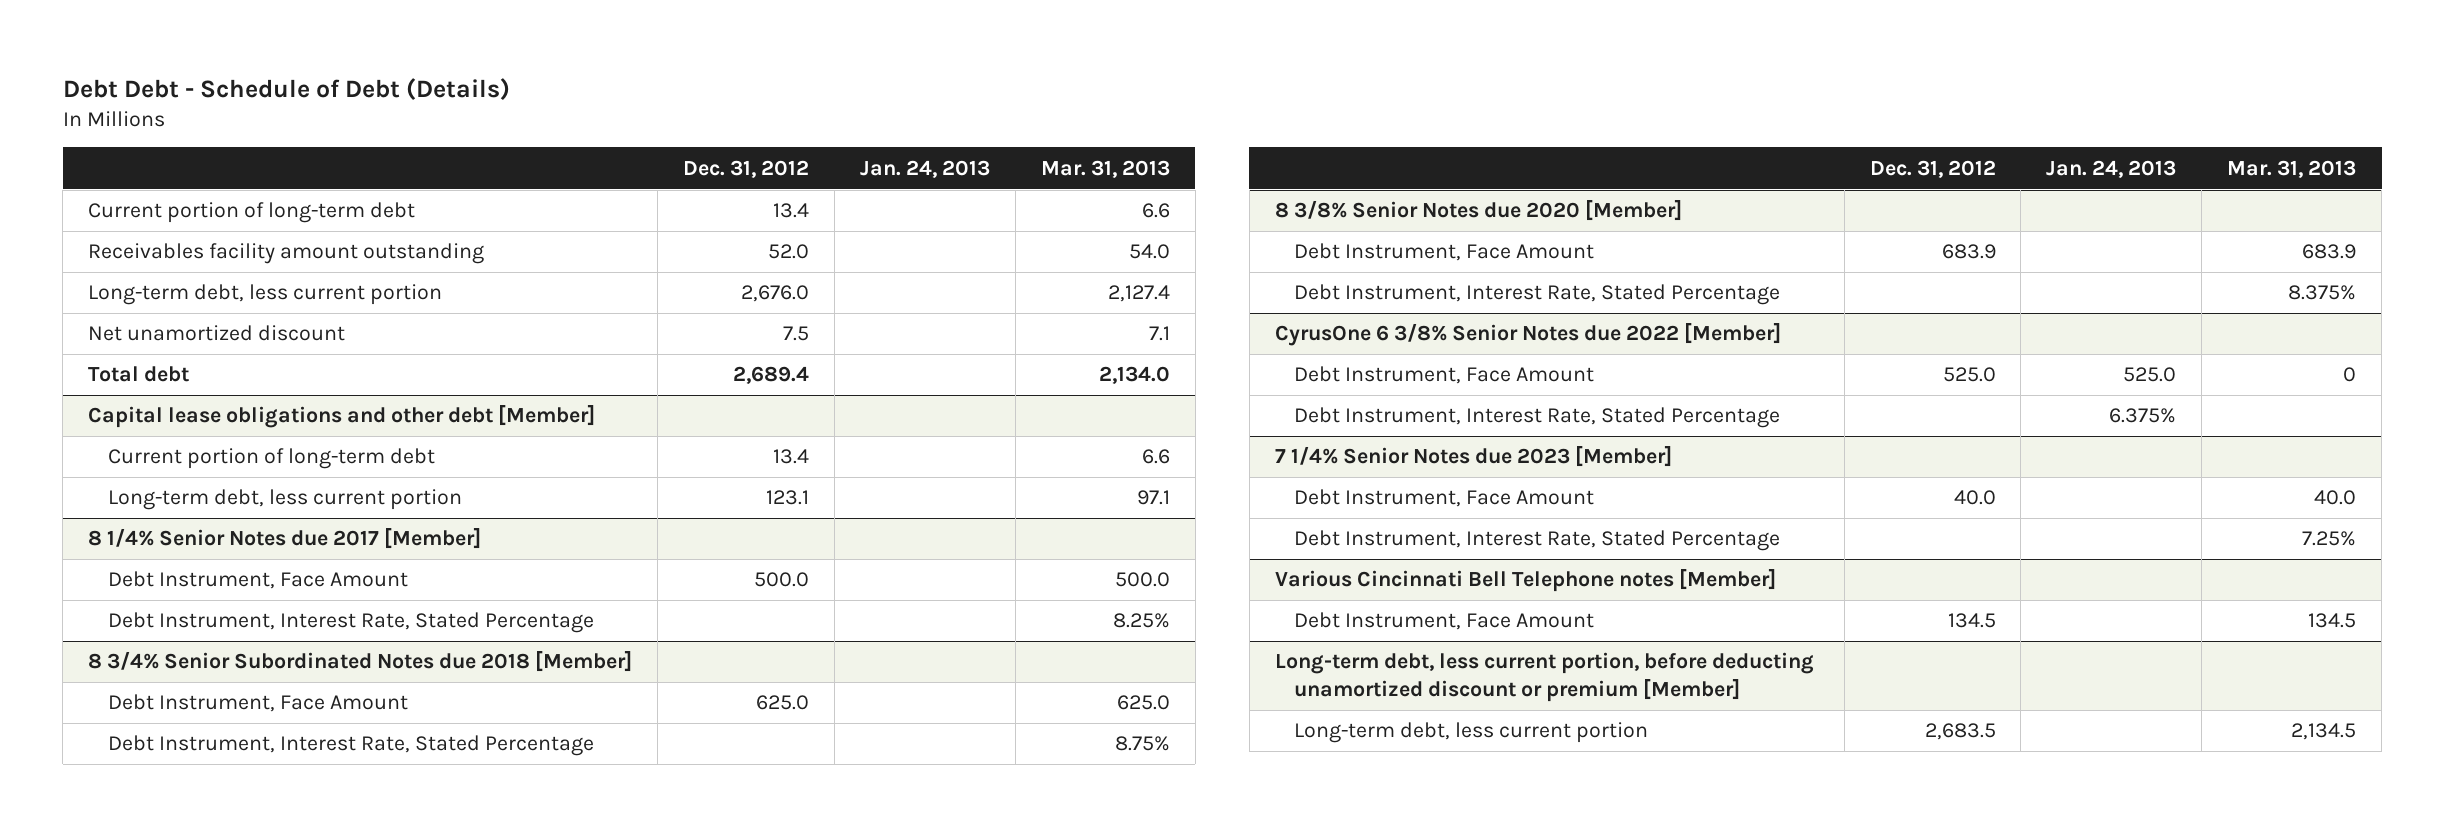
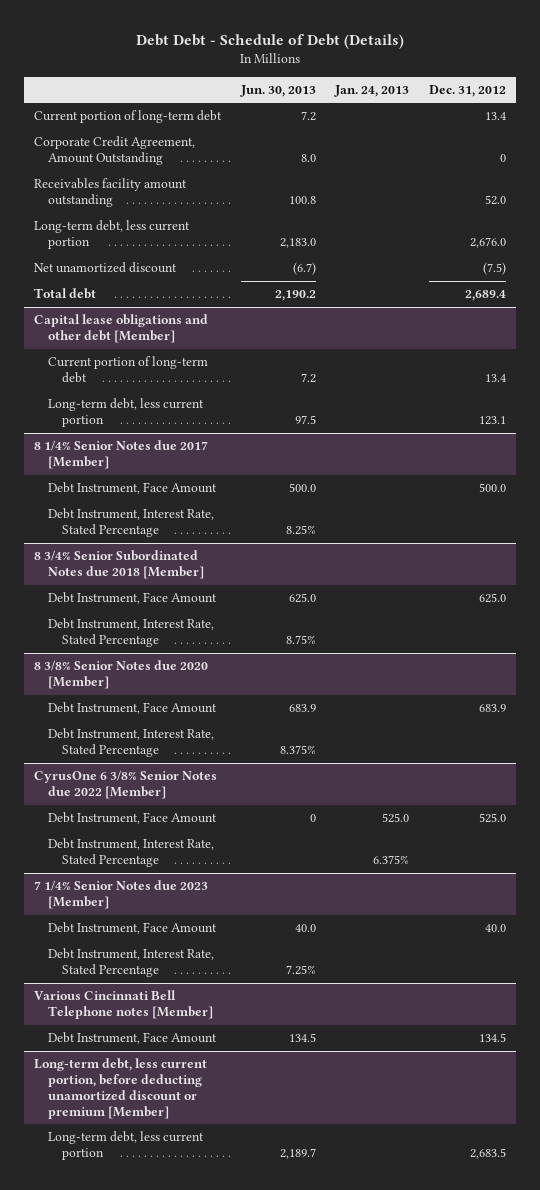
[1040,159,1170,178] Mar. 31, 2013 -> none
none -> [239,84,316,97] Jun. 30, 2013
none -> [33,136,195,166] Corporate Credit Agreement, Amount Outstanding
[783,326,810,342] 7.5 -> [483,262,507,276] (7.5)

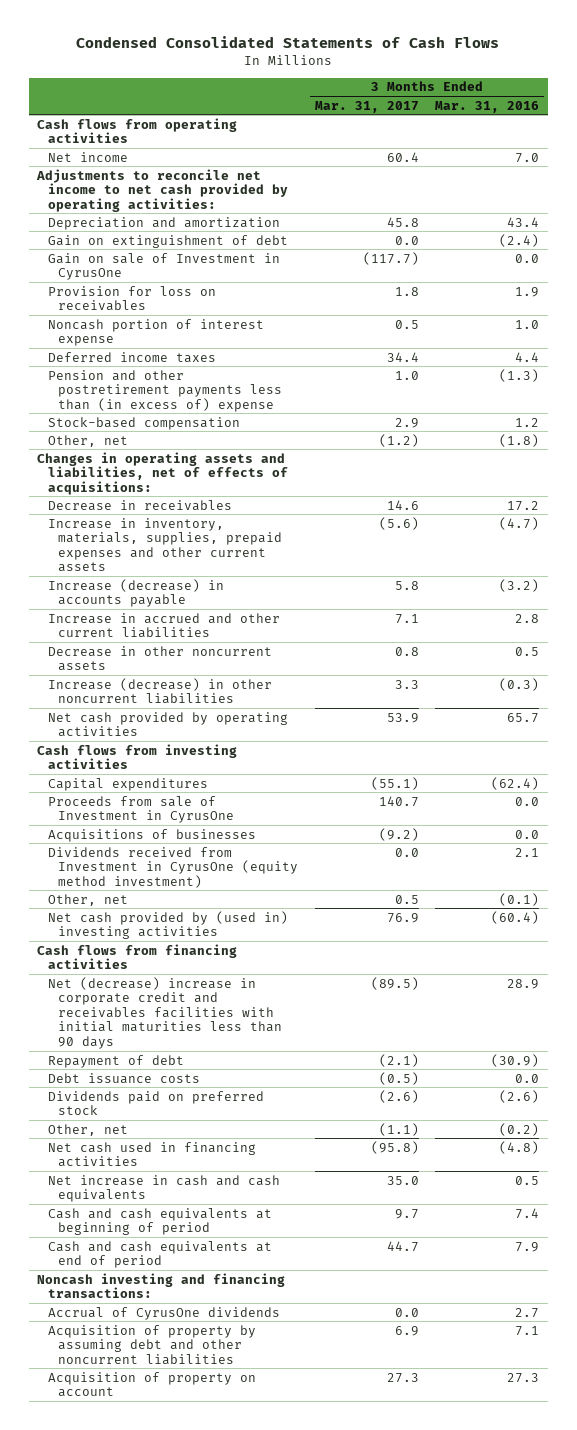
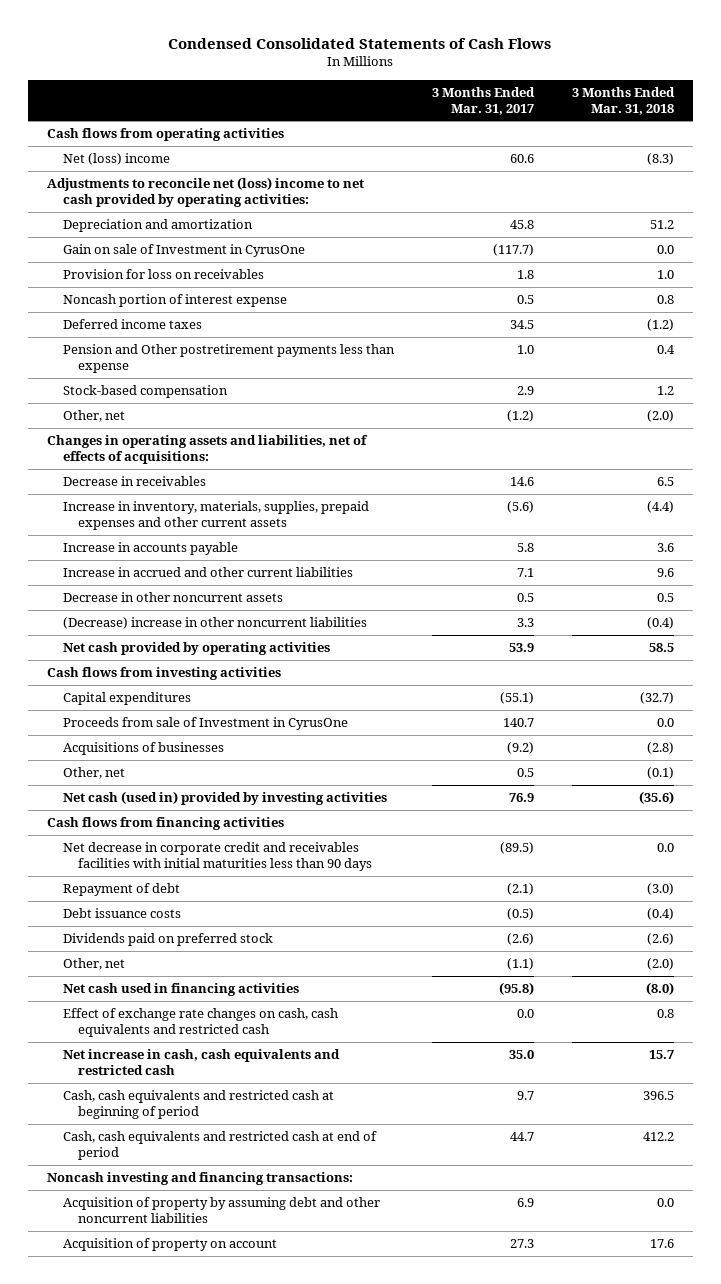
[435,100,540,113] Mar. 31, 2016 -> none
none -> [571,86,675,115] 3 Months Ended Mar. 31, 2018
[47,151,128,162] Net income -> [62,153,170,166] Net (loss) income
[386,151,419,162] 60.4 -> [509,154,534,164] 60.6
[36,168,288,212] Adjustments to reconcile net income to net cash provided by operating activities: -> [47,177,365,207] Adjustments to reconcile net (loss) income to net cash provided by operating activities:
[47,234,288,248] Gain on extinguishment of debt -> none
[386,351,419,362] 34.4 -> [509,320,534,330] 34.5
[47,369,282,412] Pension and other postretirement payments less than (in excess of) expense -> [62,344,395,373] Pension and Other postretirement payments less than expense
[47,578,224,608] Increase (decrease) in accounts payable -> [62,542,238,556] Increase in accounts payable
[394,646,419,656] 0.8 -> [516,593,534,603] 0.5
[47,677,272,705] Increase (decrease) in other noncurrent liabilities -> [62,617,367,630] (Decrease) increase in other noncurrent liabilities
[47,846,298,888] Dividends received from Investment in CyrusOne (equity method investment) -> none
[47,910,288,940] Net cash provided by (used in) investing activities -> [62,791,387,806] Net cash (used in) provided by investing activities
[47,976,282,1050] Net (decrease) increase in corporate credit and receivables facilities with initial maturities less than 90 days -> [62,842,373,871] Net decrease in corporate credit and receivables facilities with initial maturities less than 90 days
none -> [62,1008,338,1037] Effect of exchange rate changes on cash, cash equivalents and restricted cash
[47,1174,280,1203] Net increase in cash and cash equivalents -> [62,1049,340,1075] Net increase in cash, cash equivalents and restricted cash
[47,1207,272,1236] Cash and cash equivalents at beginning of period -> [62,1090,334,1119] Cash, cash equivalents and restricted cash at beginning of period
[47,1240,272,1269] Cash and cash equivalents at end of period -> [62,1131,377,1160] Cash, cash equivalents and restricted cash at end of period
[47,1306,280,1320] Accrual of CyrusOne dividends -> none

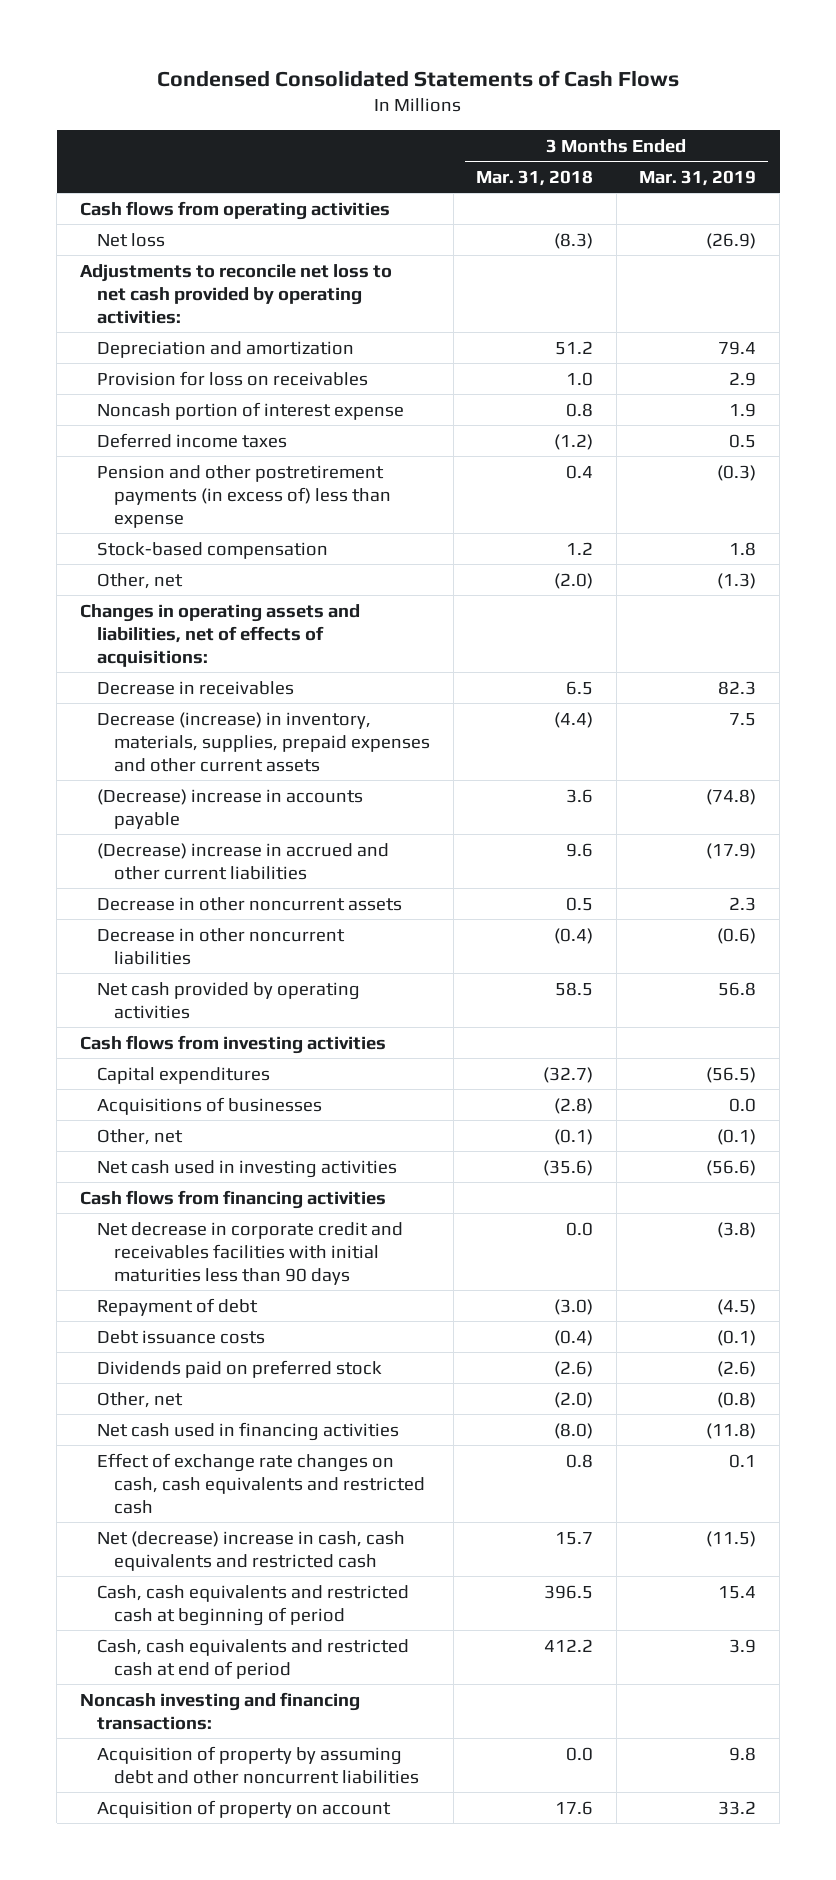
[431,86,535,115] 3 Months Ended Mar. 31, 2017 -> none
none -> [639,169,757,186] Mar. 31, 2019
[62,153,170,166] Net (loss) income -> [96,232,165,247] Net loss
[47,177,365,207] Adjustments to reconcile net (loss) income to net cash provided by operating activities: -> [79,263,392,324] Adjustments to reconcile net loss to net cash provided by operating activities:
[62,244,305,258] Gain on sale of Investment in CyrusOne -> none
[62,344,395,373] Pension and Other postretirement payments less than expense -> [96,464,391,528] Pension and other postretirement payments (in excess of) less than expense
[62,501,369,530] Increase in inventory, materials, supplies, prepaid expenses and other current assets -> [96,711,430,772] Decrease (increase) in inventory, materials, supplies, prepaid expenses and other current assets
[62,542,238,556] Increase in accounts payable -> [96,788,363,829] (Decrease) increase in accounts payable
[62,567,353,578] Increase in accrued and other current liabilities -> [96,842,389,880] (Decrease) increase in accrued and other current liabilities
[62,617,367,630] (Decrease) increase in other noncurrent liabilities -> [96,927,345,965] Decrease in other noncurrent liabilities
[62,717,348,731] Proceeds from sale of Investment in CyrusOne -> none
[62,791,387,806] Net cash (used in) provided by investing activities -> [96,1159,397,1178] Net cash used in investing activities
[62,1049,340,1075] Net increase in cash, cash equivalents and restricted cash -> [96,1530,405,1571] Net (decrease) increase in cash, cash equivalents and restricted cash

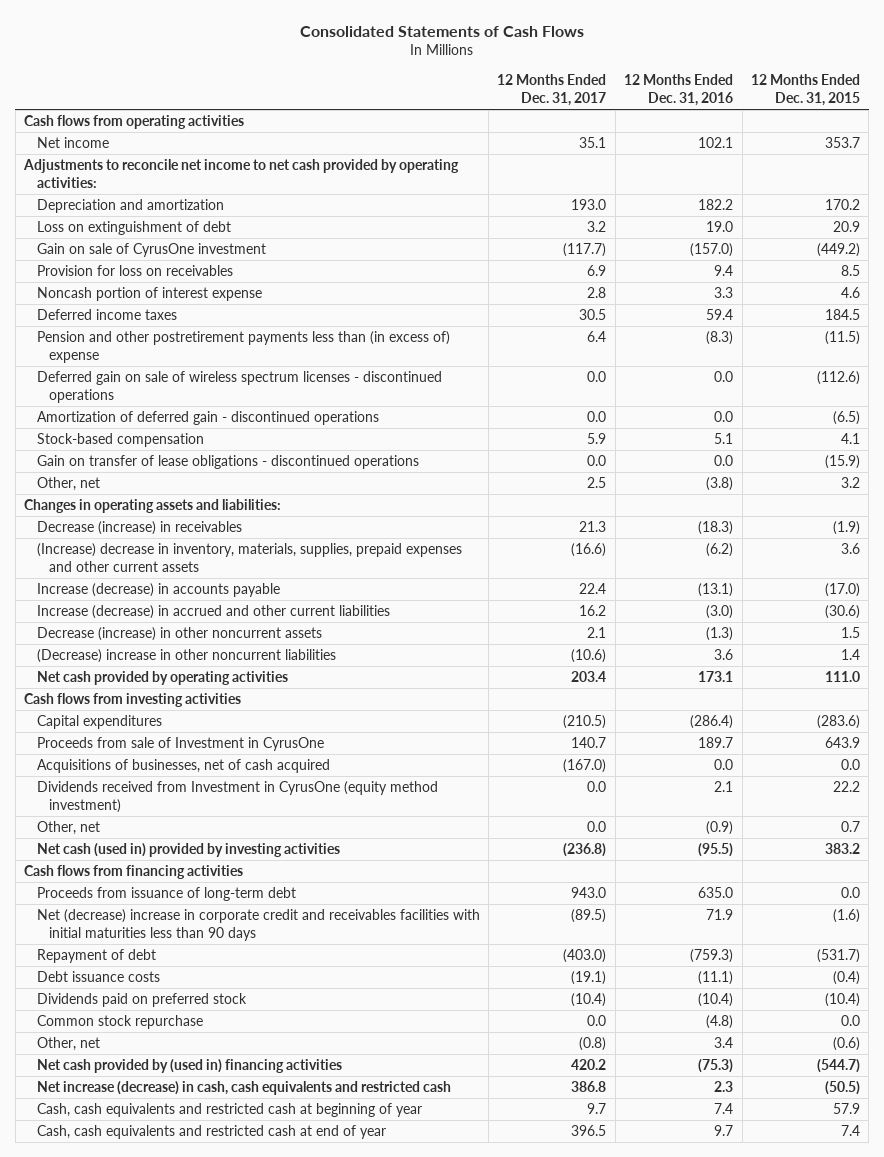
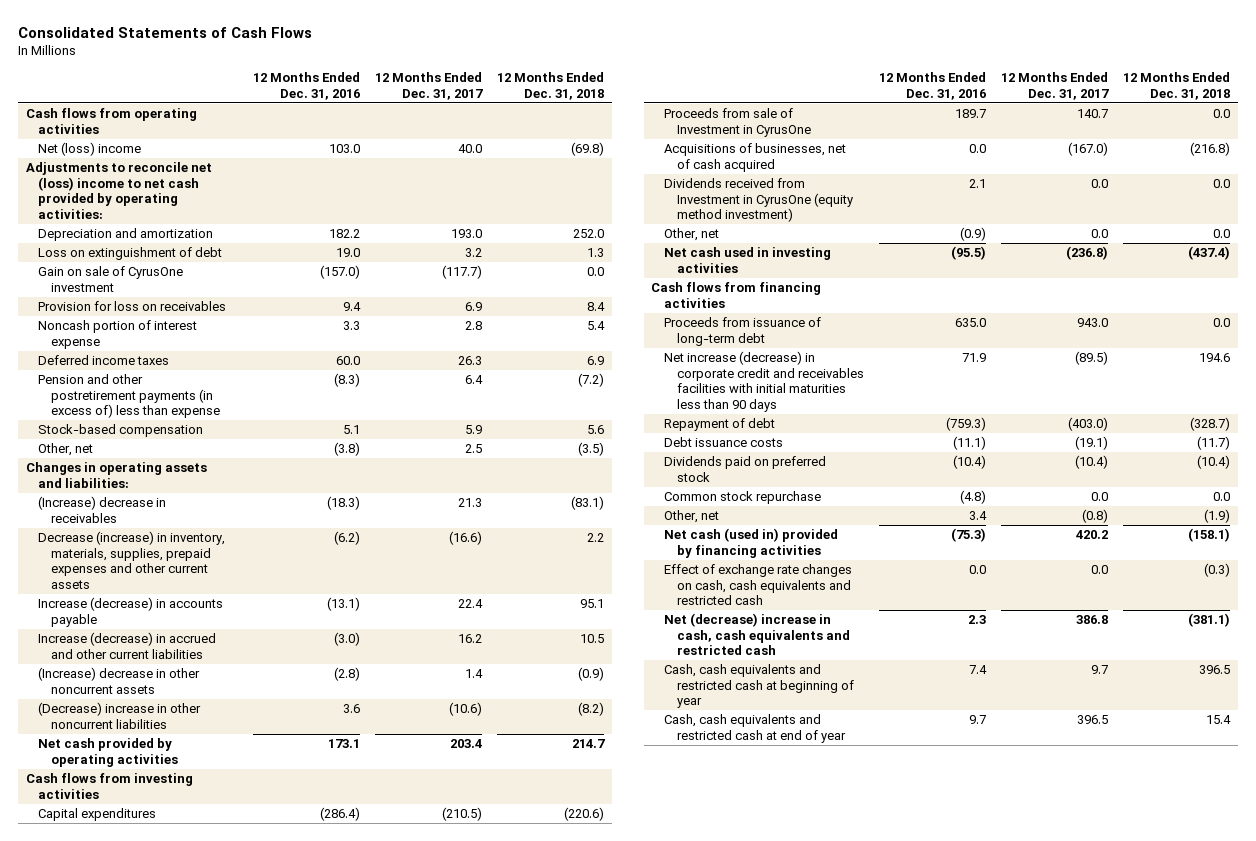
[751,74,861,106] 12 Months Ended Dec. 31, 2015 -> none
none -> [497,72,605,100] 12 Months Ended Dec. 31, 2018
[36,137,109,149] Net income -> [38,142,142,157] Net (loss) income
[579,137,607,149] 35.1 -> [458,144,483,154] 40.0
[698,137,734,149] 102.1 -> [329,144,361,154] 103.0
[23,159,460,188] Adjustments to reconcile net income to net cash provided by operating activities: -> [25,162,212,219] Adjustments to reconcile net (loss) income to net cash provided by operating activities:
[36,371,442,403] Deferred gain on sale of wireless spectrum licenses - discontinued operations -> none
[36,411,379,426] Amortization of deferred gain - discontinued operations -> none
[579,309,607,321] 30.5 -> [458,356,483,366] 26.3
[706,309,734,321] 59.4 -> [336,356,361,366] 60.0
[36,331,450,363] Pension and other postretirement payments less than (in excess of) expense -> [38,374,221,419] Pension and other postretirement payments (in excess of) less than expense
[36,455,419,470] Gain on transfer of lease obligations - discontinued operations -> none
[36,521,242,536] Decrease (increase) in receivables -> [38,496,167,523] (Increase) decrease in receivables
[36,543,462,572] (Increase) decrease in inventory, materials, supplies, prepaid expenses and other current assets -> [38,531,226,589] Decrease (increase) in inventory, materials, supplies, prepaid expenses and other current assets
[36,627,322,642] Decrease (increase) in other noncurrent assets -> [38,667,201,694] (Increase) decrease in other noncurrent assets
[587,627,607,639] 2.1 -> [465,669,484,679] 1.4
[706,627,734,642] (1.3) -> [334,667,361,682] (2.8)
[36,843,340,858] Net cash (used in) provided by investing activities -> [664,247,832,273] Net cash used in investing activities
[36,909,480,941] Net (decrease) increase in corporate credit and receivables facilities with initial maturities less than 90 days -> [664,351,865,412] Net increase (decrease) in corporate credit and receivables facilities with initial maturities less than 90 days
[36,1059,342,1074] Net cash provided by (used in) financing activities -> [664,528,839,558] Net cash (used in) provided by financing activities
none -> [664,564,853,606] Effect of exchange rate changes on cash, cash equivalents and restricted cash
[36,1081,451,1096] Net increase (decrease) in cash, cash equivalents and restricted cash -> [664,613,851,656] Net (decrease) increase in cash, cash equivalents and restricted cash

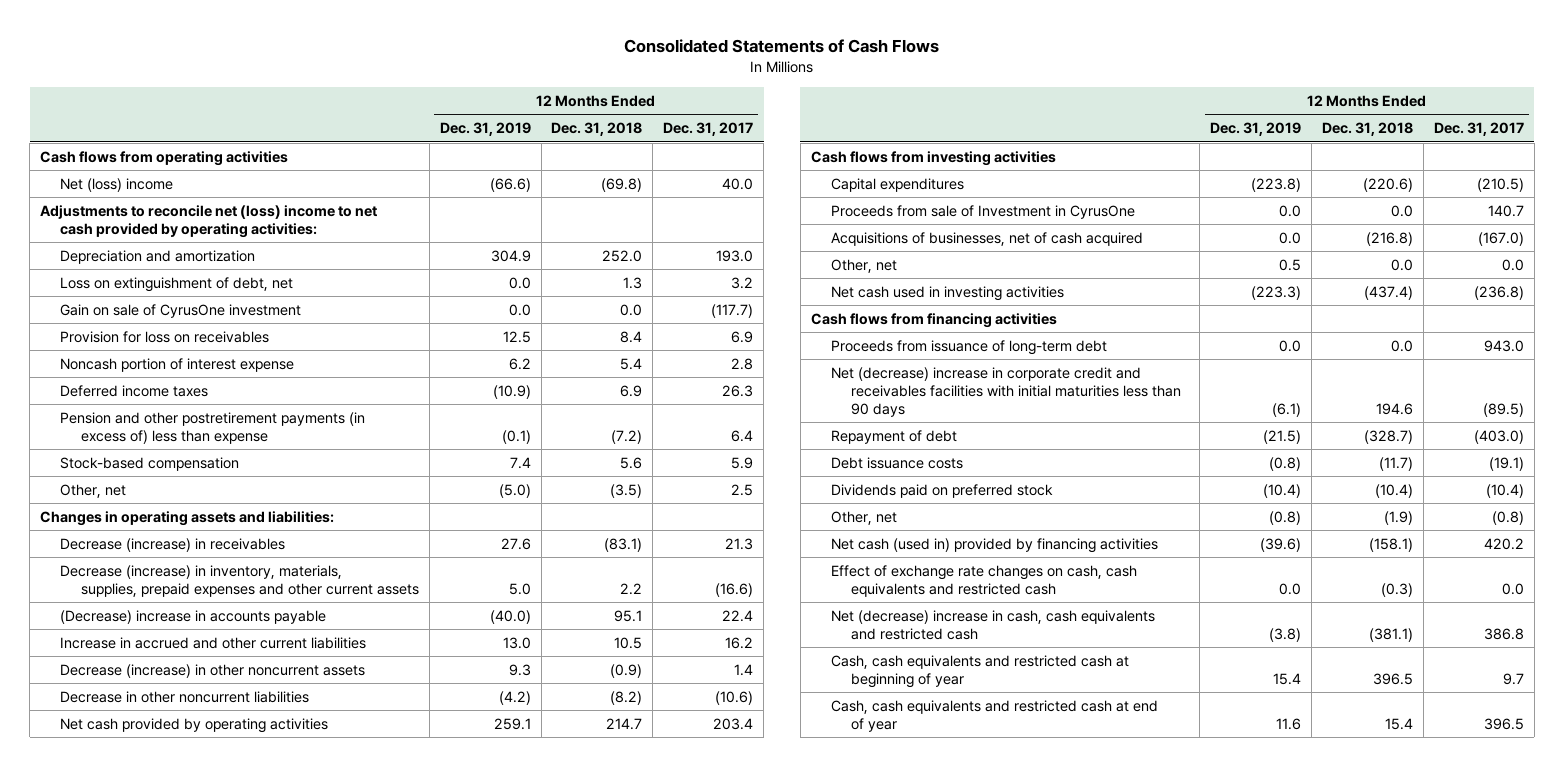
[253,72,361,100] 12 Months Ended Dec. 31, 2016 -> none
none -> [439,122,531,137] Dec. 31, 2019
[38,247,223,261] Loss on extinguishment of debt -> [60,276,294,292] Loss on extinguishment of debt, net
[38,496,167,523] (Increase) decrease in receivables -> [60,537,286,552] Decrease (increase) in receivables
[38,597,224,627] Increase (decrease) in accounts payable -> [60,609,327,624] (Decrease) increase in accounts payable
[38,632,217,659] Increase (decrease) in accrued and other current liabilities -> [60,636,367,649] Increase in accrued and other current liabilities
[38,667,201,694] (Increase) decrease in other noncurrent assets -> [60,663,366,678] Decrease (increase) in other noncurrent assets
[38,702,202,729] (Decrease) increase in other noncurrent liabilities -> [60,690,310,703] Decrease in other noncurrent liabilities
[664,178,854,223] Dividends received from Investment in CyrusOne (equity method investment) -> none
[664,351,865,412] Net increase (decrease) in corporate credit and receivables facilities with initial maturities less than 90 days -> [830,366,1182,417] Net (decrease) increase in corporate credit and receivables facilities with initial maturities less than 90 days
[664,491,822,505] Common stock repurchase -> none

